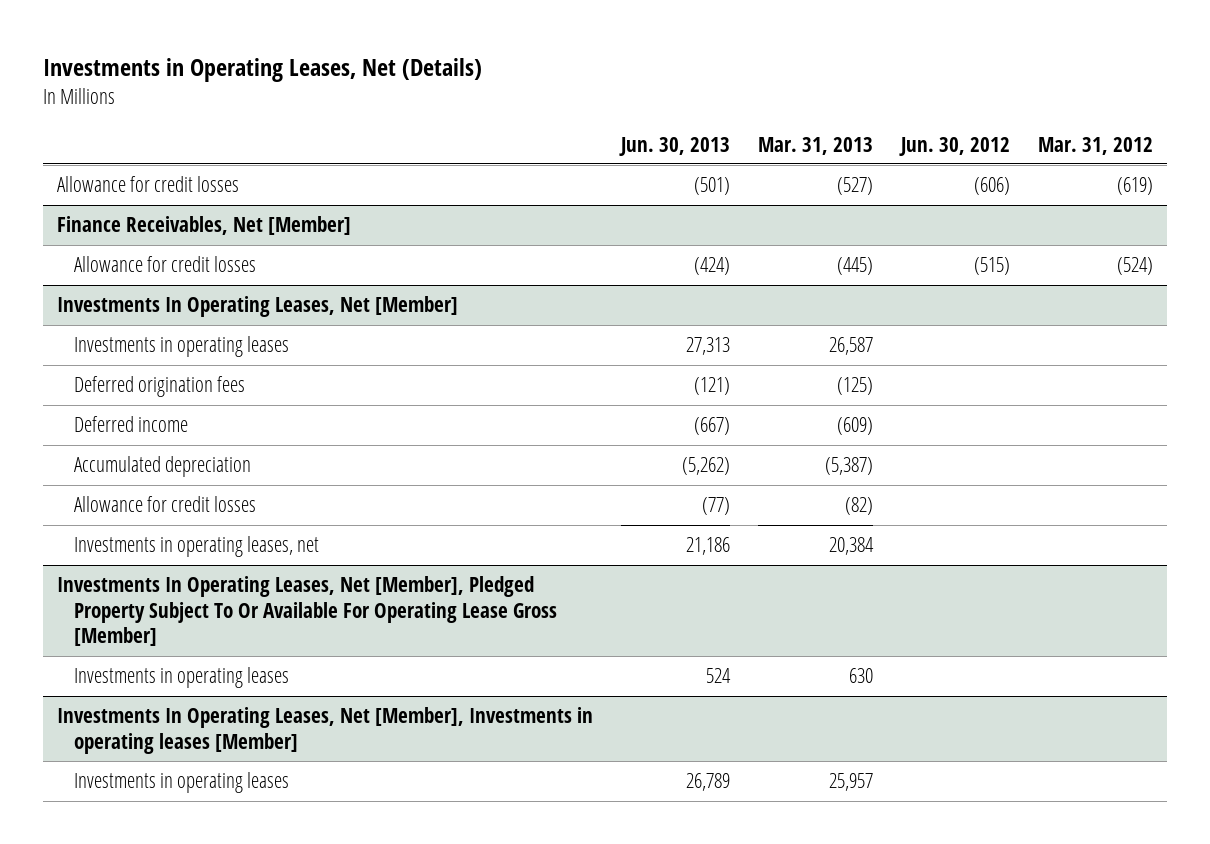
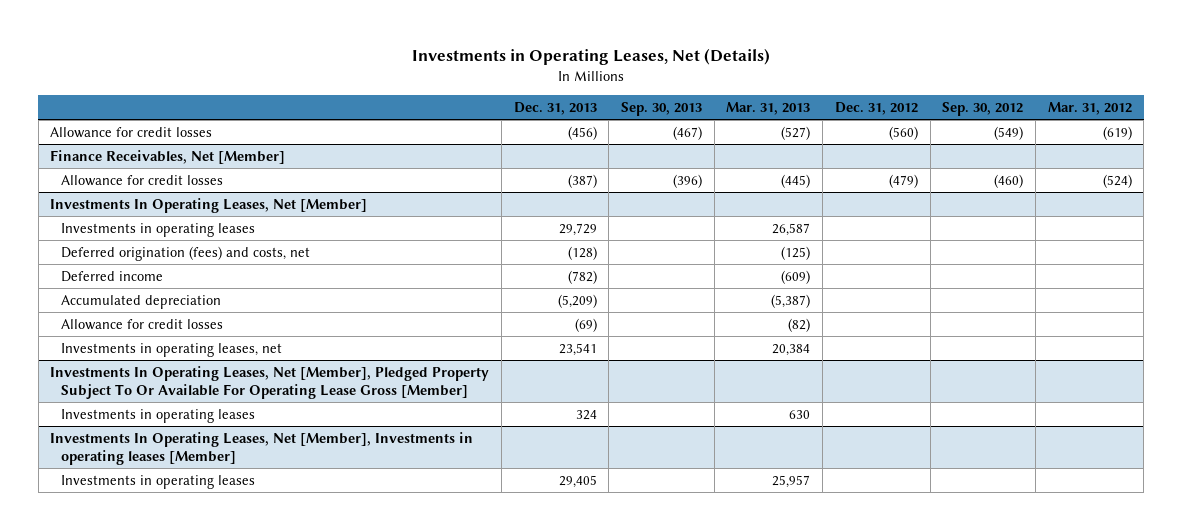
[619,136,731,156] Jun. 30, 2013 -> none
[898,136,1010,156] Jun. 30, 2012 -> none
none -> [513,101,597,115] Dec. 31, 2013
none -> [621,101,703,116] Sep. 30, 2013
none -> [834,101,918,115] Dec. 31, 2012
none -> [942,101,1024,116] Sep. 30, 2012
[74,376,246,398] Deferred origination fees -> [60,245,310,261] Deferred origination (fees) and costs, net

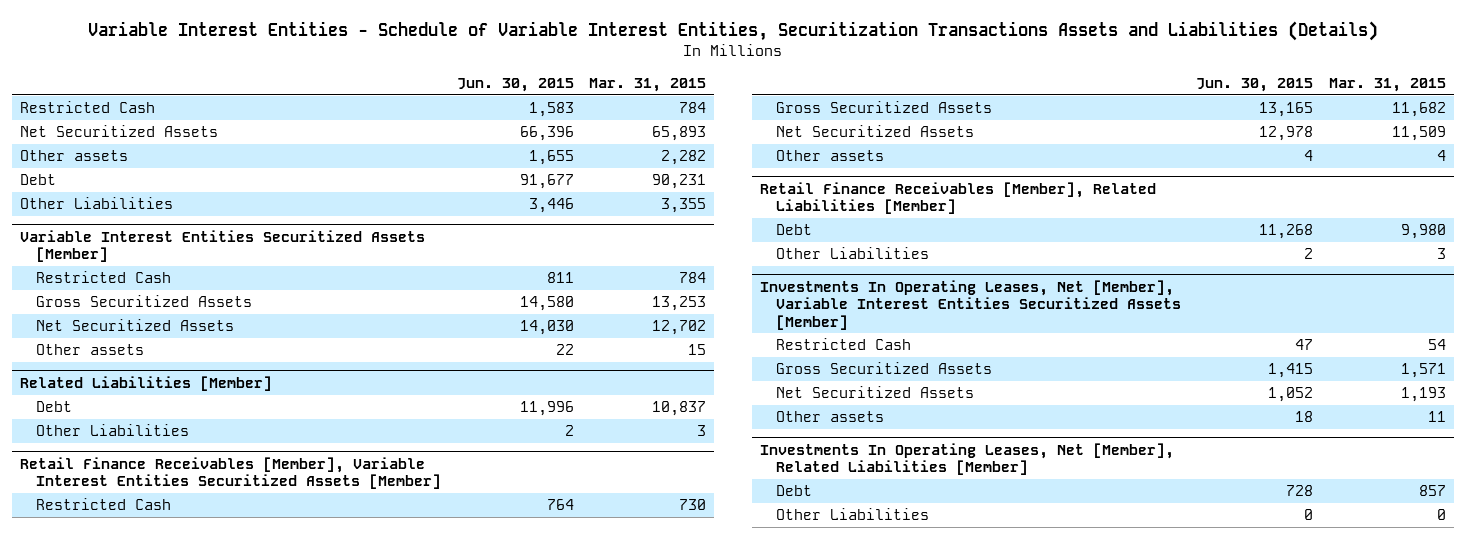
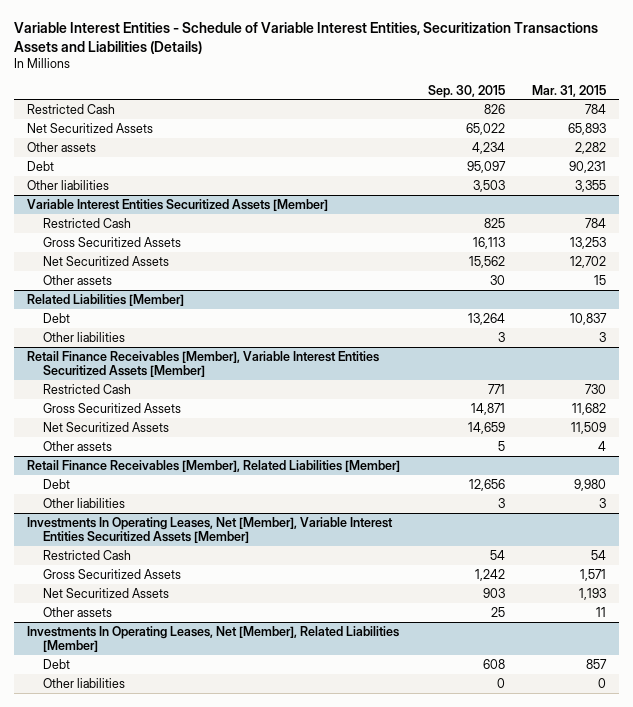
[456,77,574,92] Jun. 30, 2015 -> none
none -> [427,84,505,98] Sep. 30, 2015
[20,197,174,210] Other Liabilities -> [27,179,110,190] Other liabilities
[36,424,190,437] Other Liabilities -> [42,331,125,342] Other liabilities
[775,247,929,260] Other Liabilities -> [42,497,125,508] Other liabilities
[775,508,929,521] Other Liabilities -> [42,677,125,688] Other liabilities

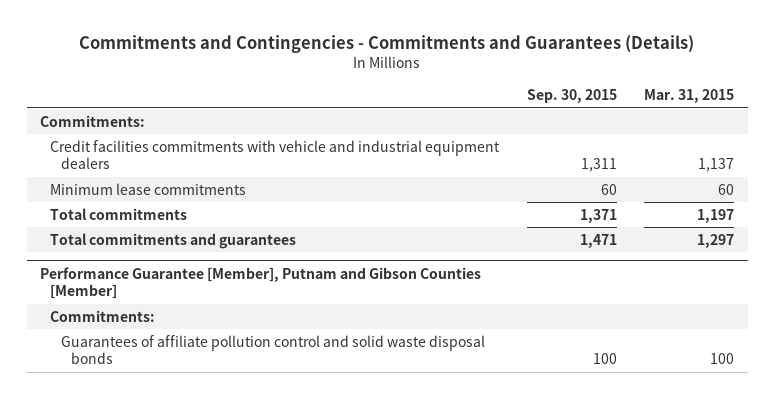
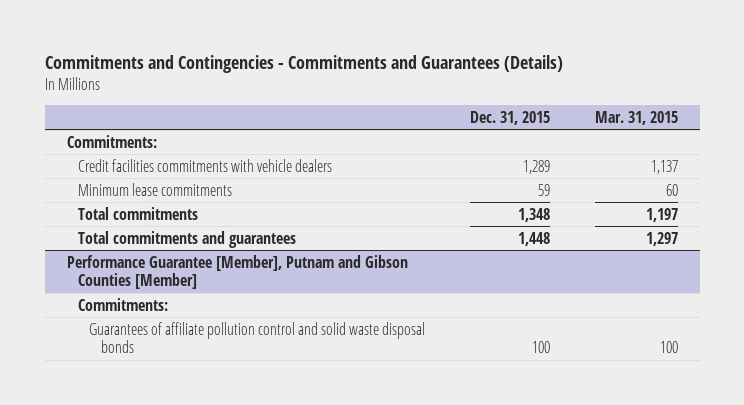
[526,89,617,104] Sep. 30, 2015 -> none
none -> [469,110,550,125] Dec. 31, 2015
[50,139,501,170] Credit facilities commitments with vehicle and industrial equipment dealers -> [78,158,333,172] Credit facilities commitments with vehicle dealers

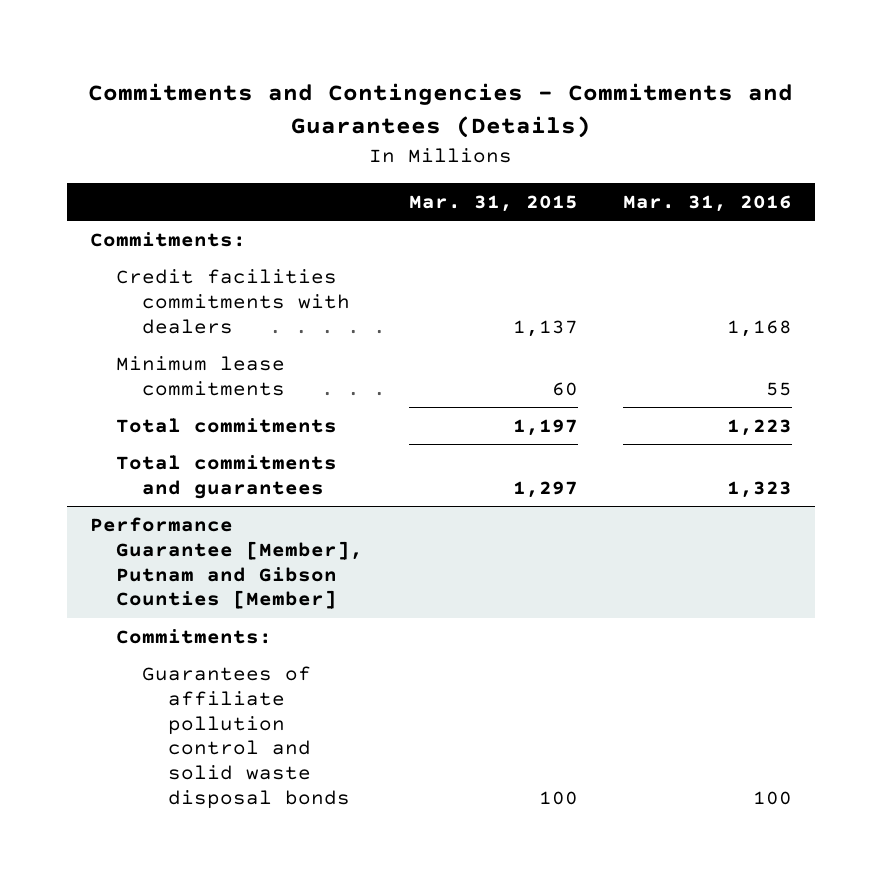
[469,110,550,125] Dec. 31, 2015 -> none
none -> [622,194,792,212] Mar. 31, 2016
[78,158,333,172] Credit facilities commitments with vehicle dealers -> [116,268,350,334] Credit facilities commitments with dealers

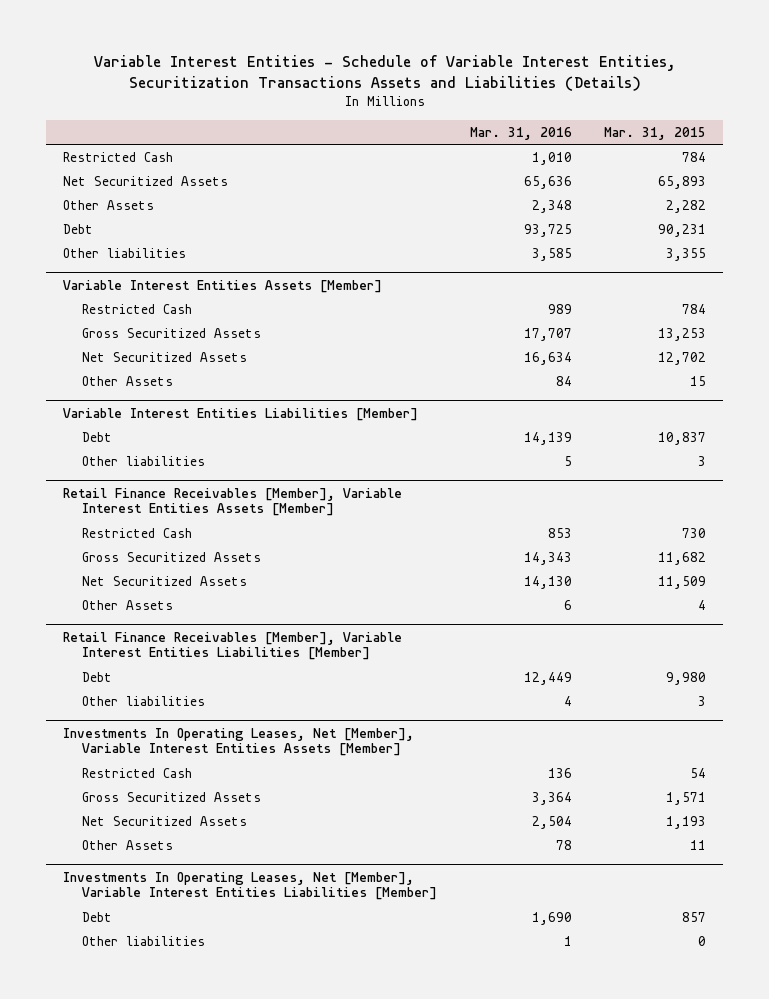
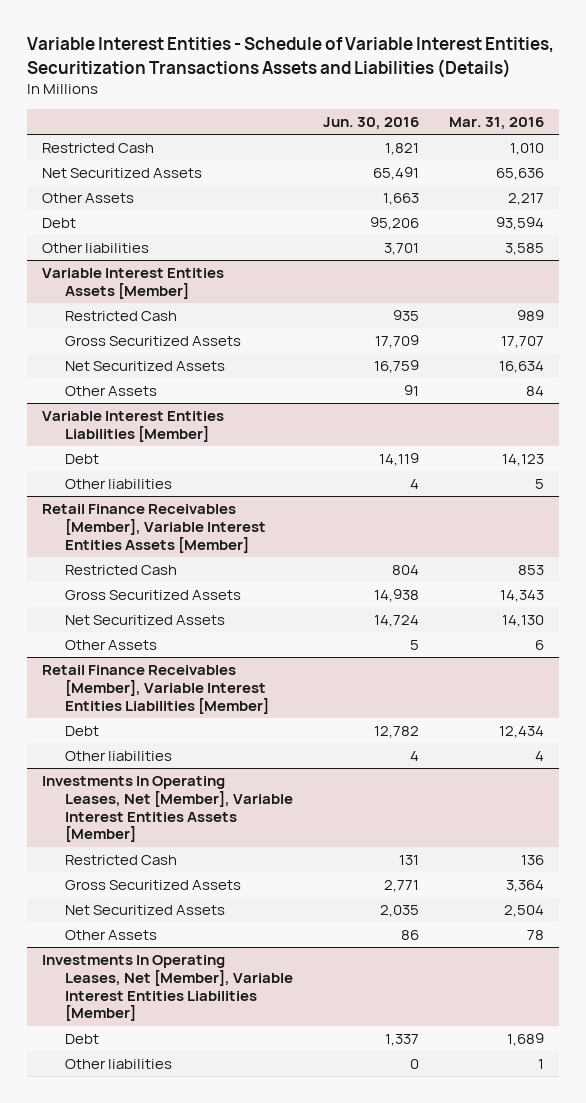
[604,126,707,140] Mar. 31, 2015 -> none
none -> [323,116,420,130] Jun. 30, 2016
[531,199,572,213] 2,348 -> [508,193,545,206] 2,217
[523,223,572,237] 93,725 -> [496,217,545,231] 93,594
[523,431,572,445] 14,139 -> [502,454,545,467] 14,123
[523,671,572,685] 12,449 -> [499,726,545,739] 12,434
[531,911,572,925] 1,690 -> [507,1033,545,1047] 1,689

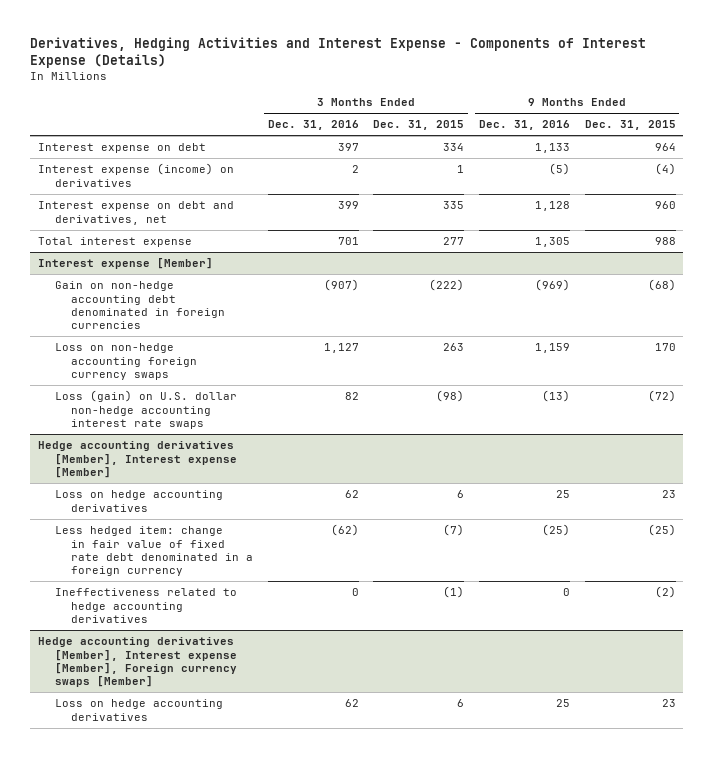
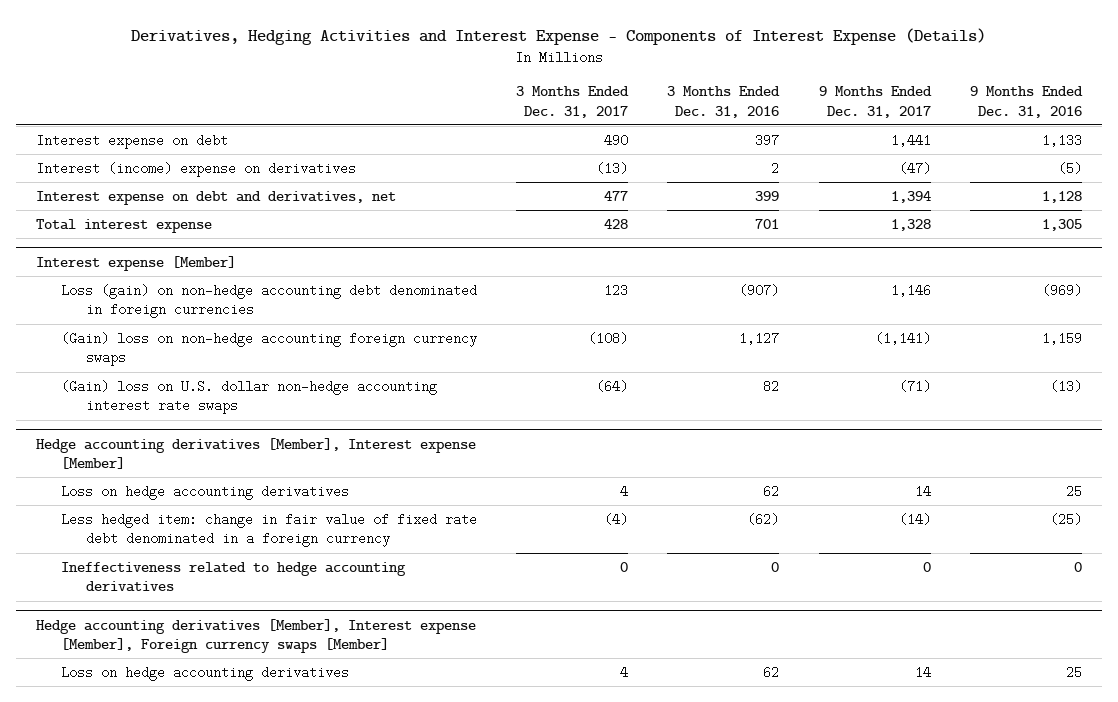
[373,120,465,131] Dec. 31, 2015 -> none
[584,120,676,131] Dec. 31, 2015 -> none
none -> [516,86,630,118] 3 Months Ended Dec. 31, 2017
none -> [818,86,932,118] 9 Months Ended Dec. 31, 2017
[37,163,234,187] Interest expense (income) on derivatives -> [36,161,357,177] Interest (income) expense on derivatives
[54,281,226,330] Gain on non-hedge accounting debt denominated in foreign currencies -> [60,283,477,319] Loss (gain) on non-hedge accounting debt denominated in foreign currencies
[54,343,198,380] Loss on non-hedge accounting foreign currency swaps -> [60,331,477,367] (Gain) loss on non-hedge accounting foreign currency swaps
[54,390,237,429] Loss (gain) on U.S. dollar non-hedge accounting interest rate swaps -> [60,379,437,415] (Gain) loss on U.S. dollar non-hedge accounting interest rate swaps

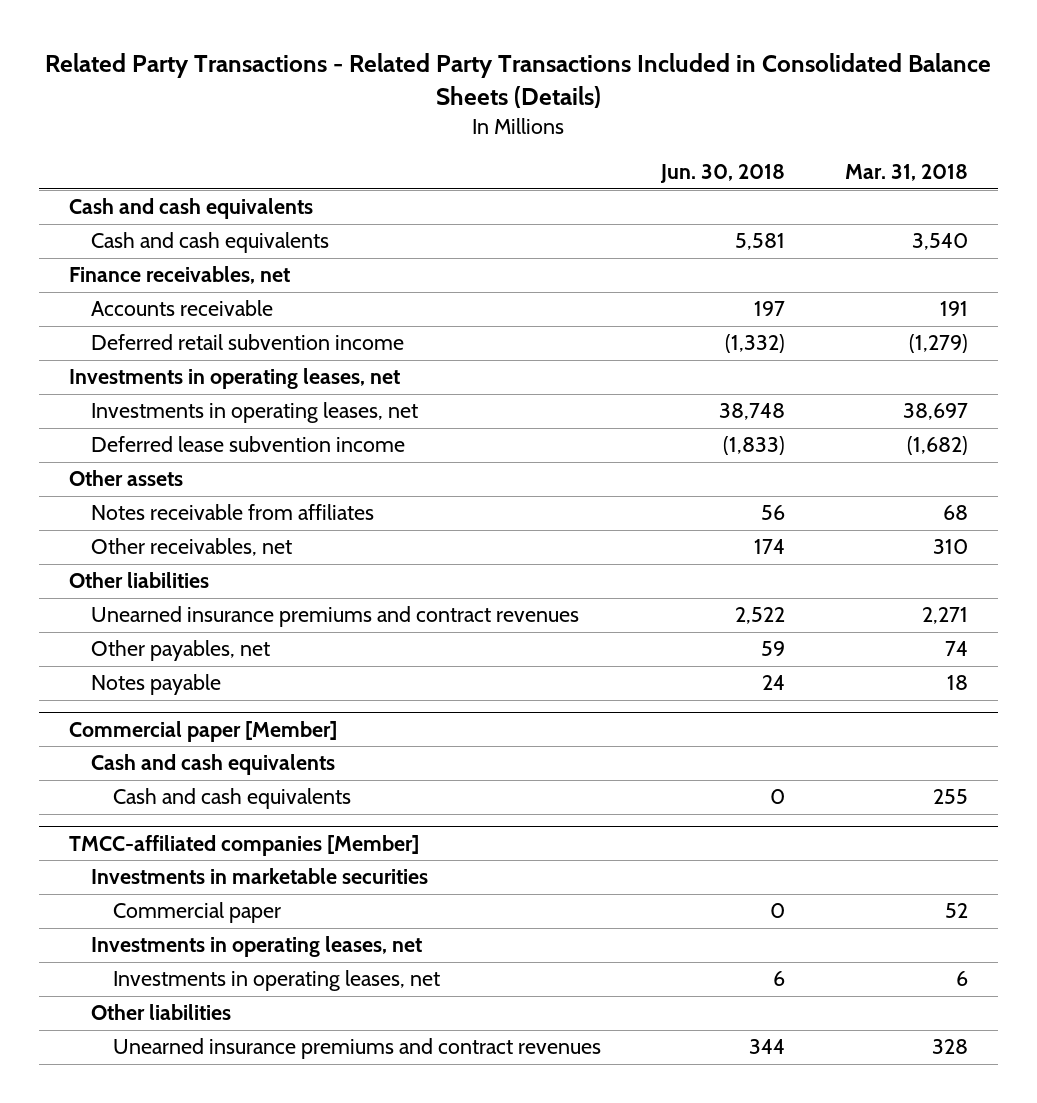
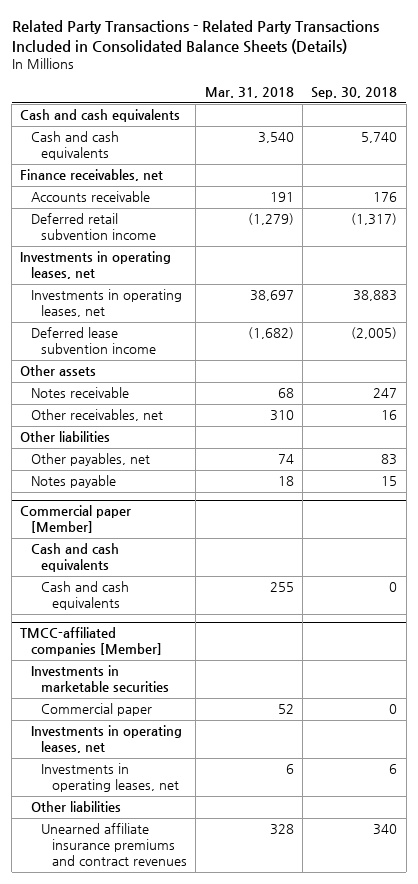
[659,164,785,184] Jun. 30, 2018 -> none
none -> [311,86,398,99] Sep. 30, 2018
[90,504,374,521] Notes receivable from affiliates -> [30,387,129,399] Notes receivable
[90,606,579,628] Unearned insurance premiums and contract revenues -> none
[112,1038,601,1060] Unearned insurance premiums and contract revenues -> [41,823,187,867] Unearned affiliate insurance premiums and contract revenues

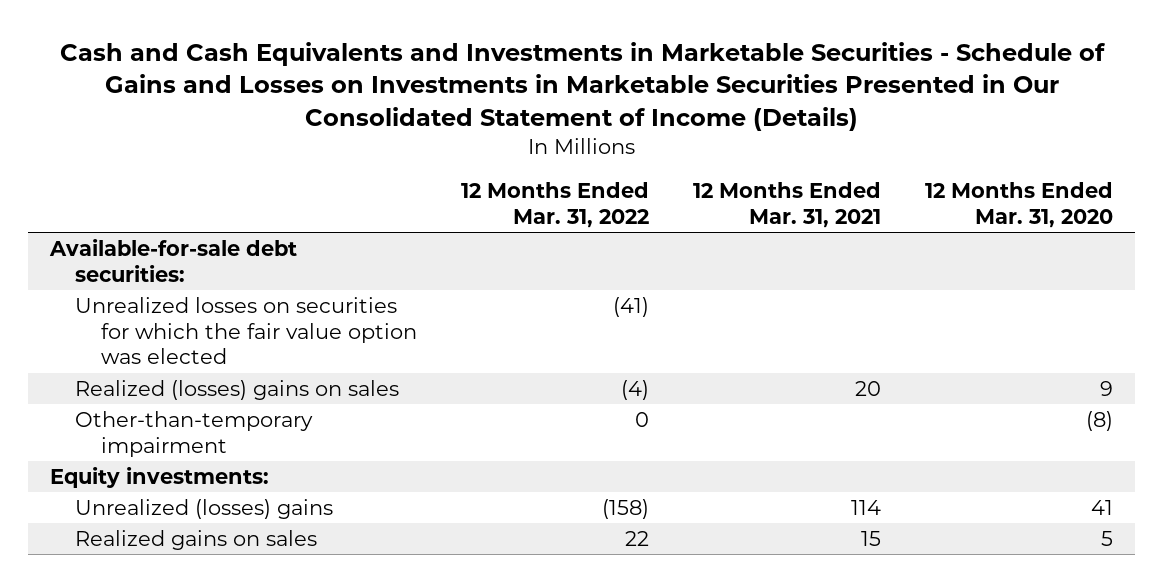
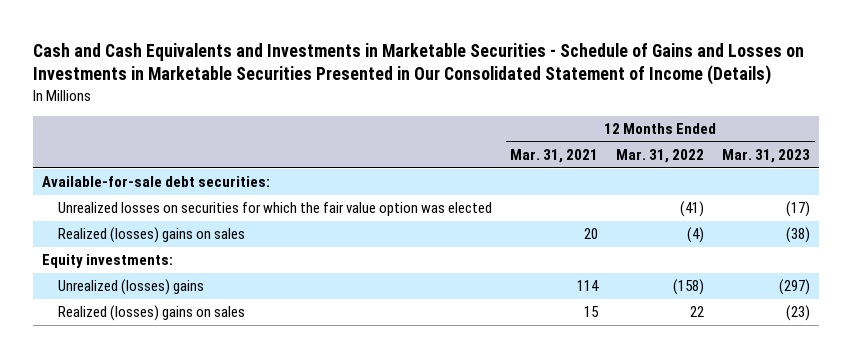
[924,182,1113,229] 12 Months Ended Mar. 31, 2020 -> none
none -> [722,149,811,164] Mar. 31, 2023
[75,411,314,457] Other-than-temporary impairment -> none
[75,530,318,551] Realized gains on sales -> [58,305,246,322] Realized (losses) gains on sales

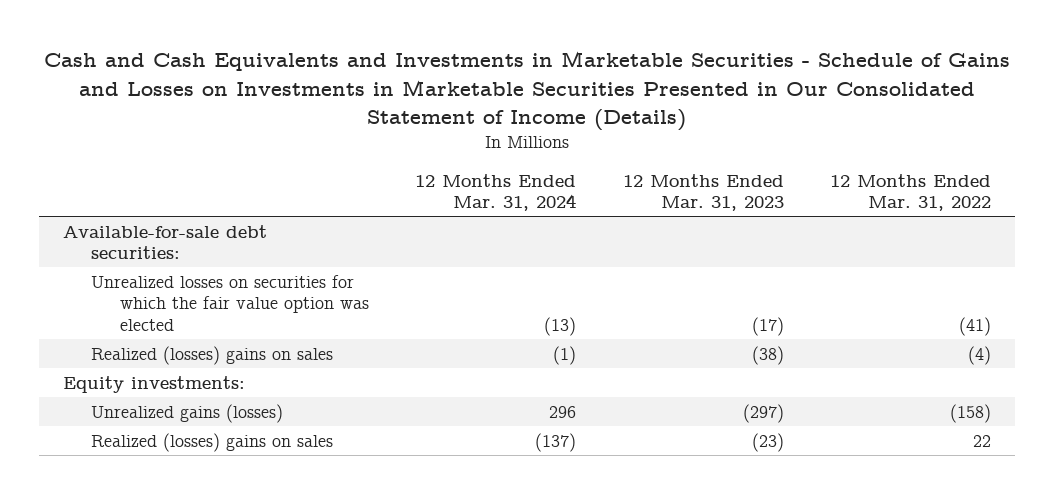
[510,149,599,164] Mar. 31, 2021 -> none
none -> [415,173,577,212] 12 Months Ended Mar. 31, 2024
[58,279,205,296] Unrealized (losses) gains -> [91,403,284,423] Unrealized gains (losses)

